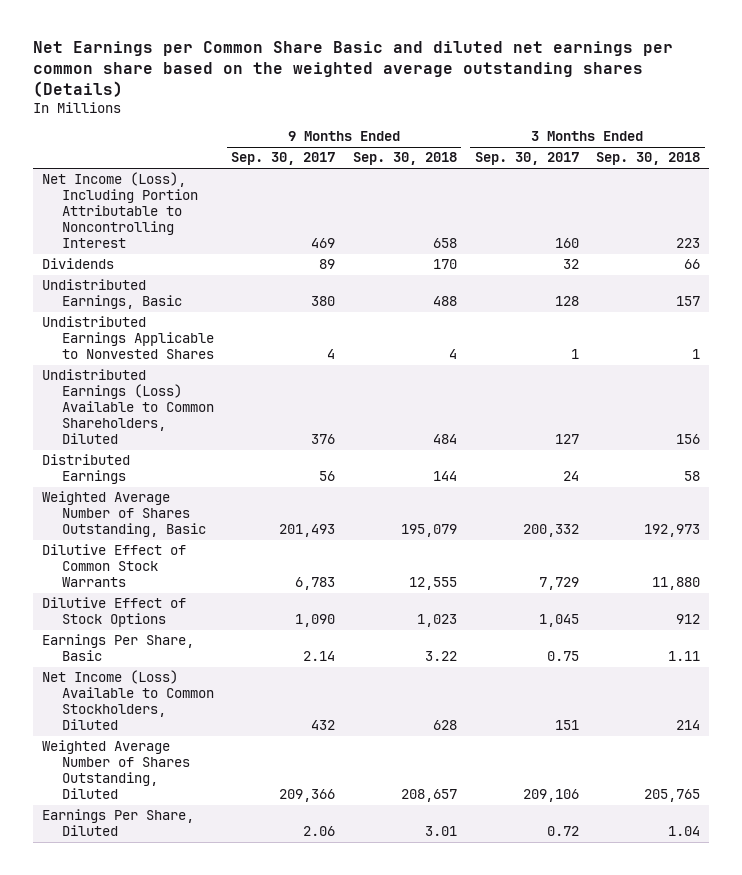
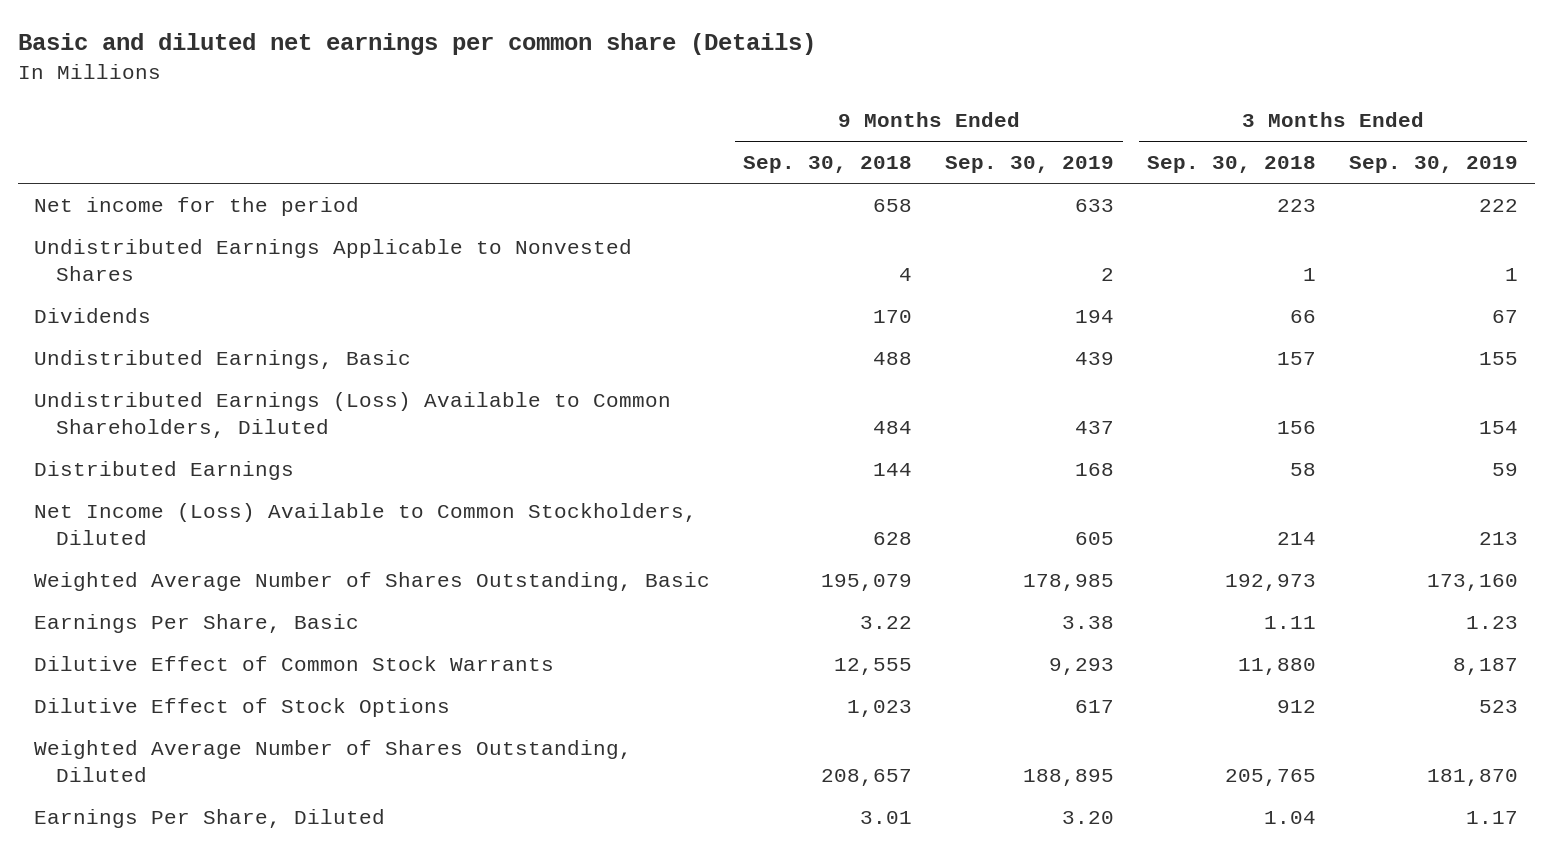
[32,41,673,97] Net Earnings per Common Share Basic and diluted net earnings per common share based on the weighted average outstanding shares (Details) -> [17,33,816,56] Basic and diluted net earnings per common share (Details)
[231,152,336,166] Sep. 30, 2017 -> none
[474,152,579,166] Sep. 30, 2017 -> none
none -> [945,156,1115,174] Sep. 30, 2019
none -> [1349,156,1519,174] Sep. 30, 2019
[41,172,198,249] Net Income (Loss), Including Portion Attributable to Noncontrolling Interest -> [34,196,360,216] Net income for the period
[41,316,214,360] Undistributed Earnings Applicable to Nonvested Shares -> [34,238,633,281] Undistributed Earnings Applicable to Nonvested Shares
[41,670,214,731] Net Income (Loss) Available to Common Stockholders, Diluted -> [34,502,698,545] Net Income (Loss) Available to Common Stockholders, Diluted
[41,634,194,662] Earnings Per Share, Basic -> [34,613,360,633] Earnings Per Share, Basic

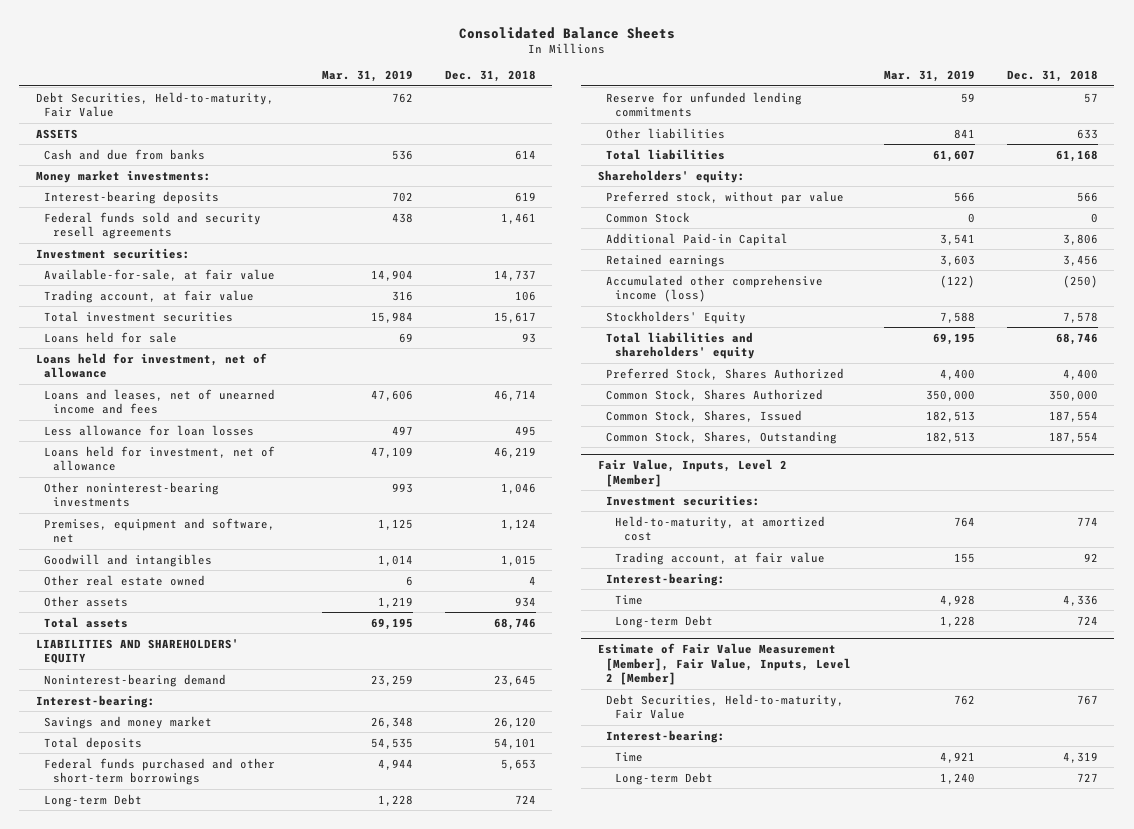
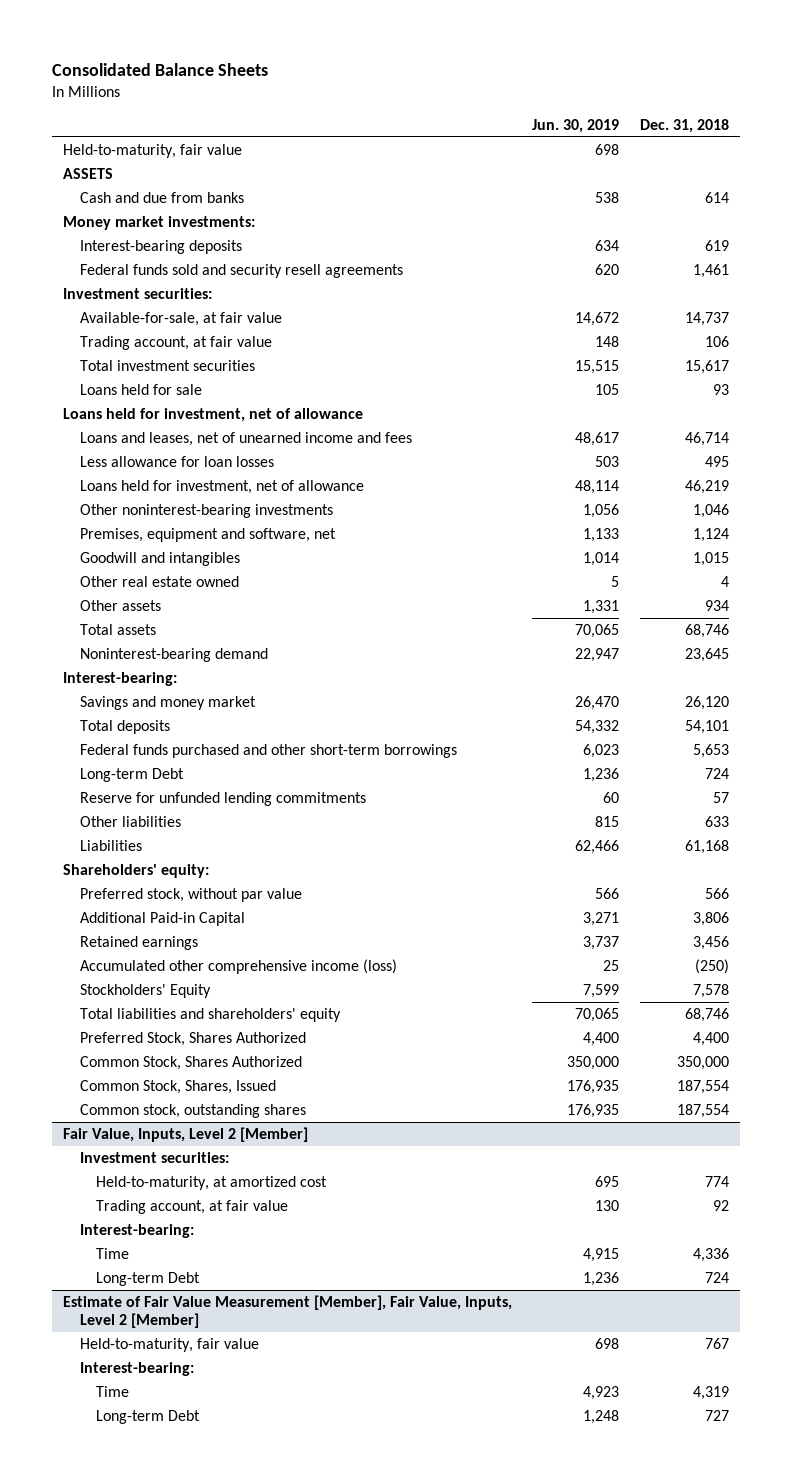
[321,70,413,83] Mar. 31, 2019 -> none
none -> [532,118,620,133] Jun. 30, 2019
[35,91,274,118] Debt Securities, Held-to-maturity, Fair Value -> [62,143,242,158] Held-to-maturity, fair value
[35,638,239,665] LIABILITIES AND SHAREHOLDERS' EQUITY -> none
[606,148,726,160] Total liabilities -> [79,839,142,851] Liabilities
[606,211,691,223] Common Stock -> none
[606,430,838,444] Common Stock, Shares, Outstanding -> [79,1103,306,1118] Common stock, outstanding shares
[606,693,845,720] Debt Securities, Held-to-maturity, Fair Value -> [79,1337,259,1352] Held-to-maturity, fair value

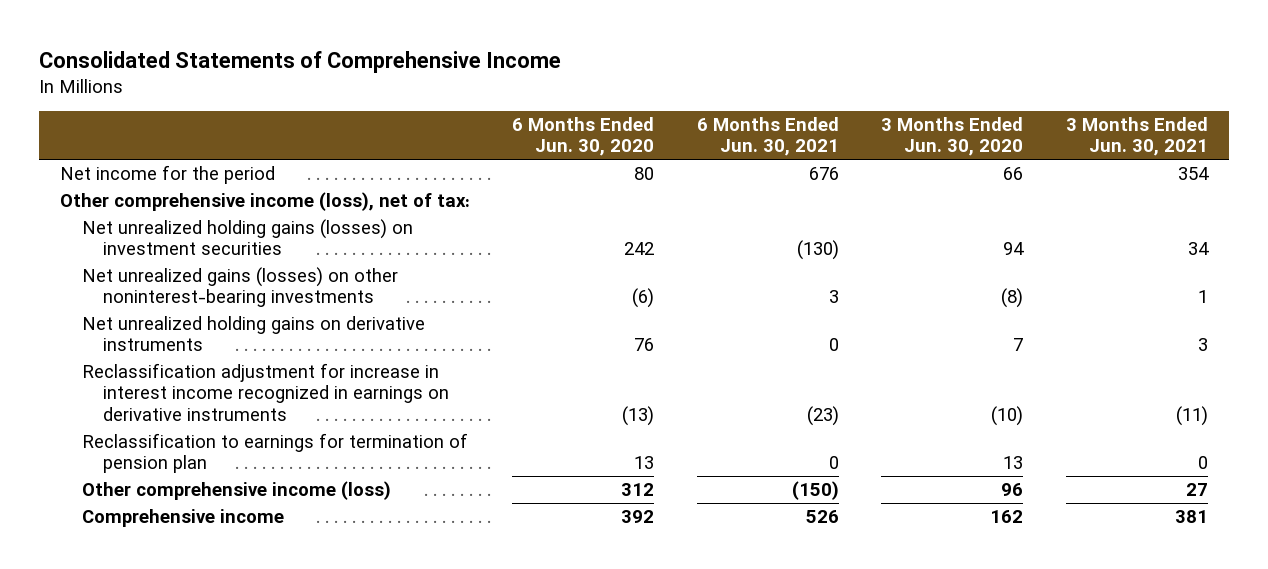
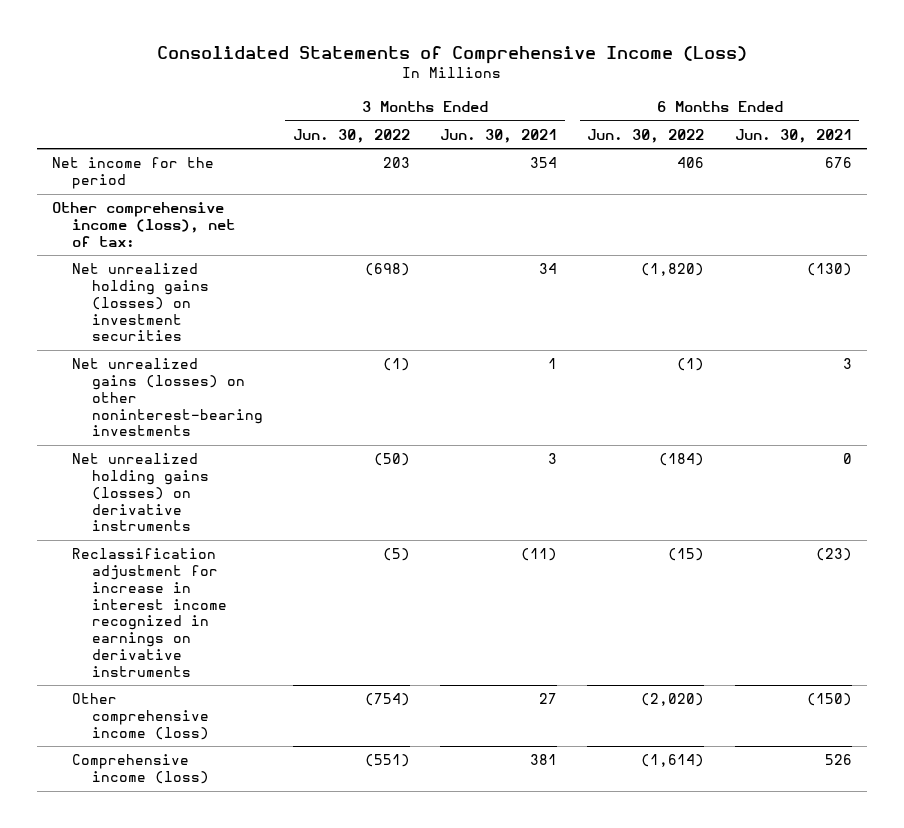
[38,50,561,73] Consolidated Statements of Comprehensive Income -> [157,46,748,65] Consolidated Statements of Comprehensive Income (Loss)
[512,116,655,157] 6 Months Ended Jun. 30, 2020 -> none
[881,116,1024,157] 3 Months Ended Jun. 30, 2020 -> none
none -> [292,128,410,143] Jun. 30, 2022
none -> [587,128,705,143] Jun. 30, 2022
[81,315,425,352] Net unrealized holding gains on derivative instruments -> [72,453,209,532] Net unrealized holding gains (losses) on derivative instruments
[81,432,468,474] Reclassification to earnings for termination of pension plan -> none
[81,508,284,527] Comprehensive income -> [72,754,209,785] Comprehensive income (loss)

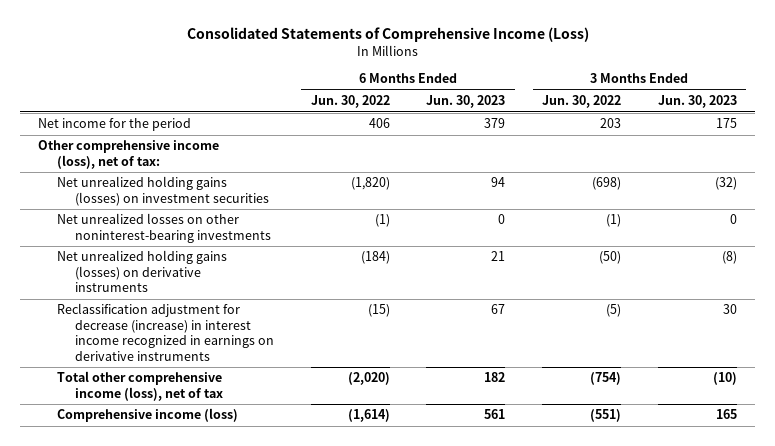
[440,128,558,143] Jun. 30, 2021 -> none
[734,128,852,143] Jun. 30, 2021 -> none
none -> [426,95,506,109] Jun. 30, 2023
none -> [657,95,737,109] Jun. 30, 2023
[72,358,263,437] Net unrealized gains (losses) on other noninterest-bearing investments -> [56,213,271,243] Net unrealized losses on other noninterest-bearing investments
[72,548,227,677] Reclassification adjustment for increase in interest income recognized in earnings on derivative instruments -> [56,303,274,361] Reclassification adjustment for decrease (increase) in interest income recognized in earnings on derivative instruments
[72,693,209,740] Other comprehensive income (loss) -> [56,371,223,401] Total other comprehensive income (loss), net of tax

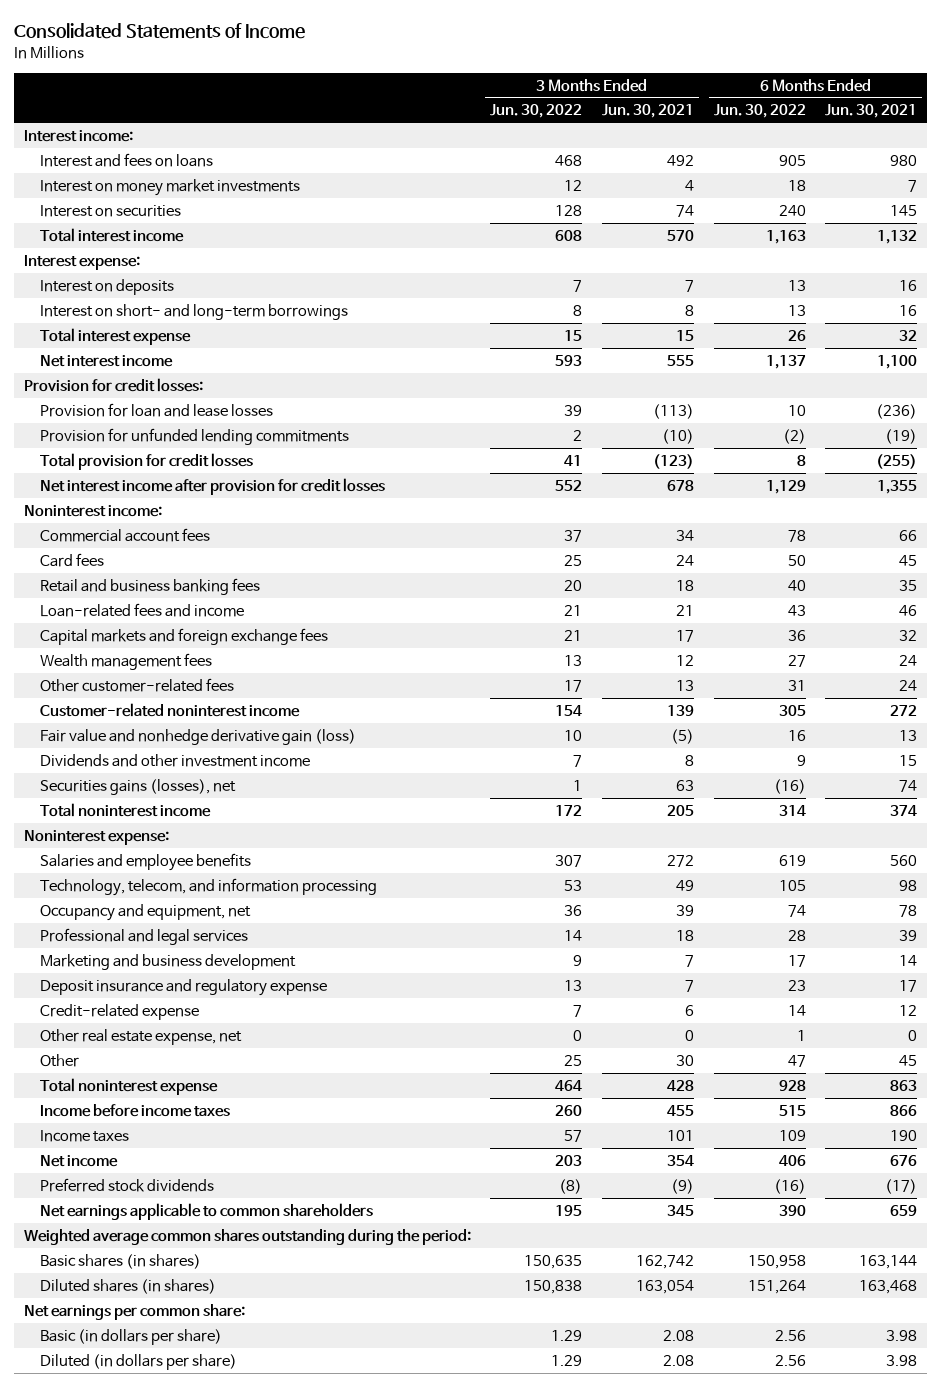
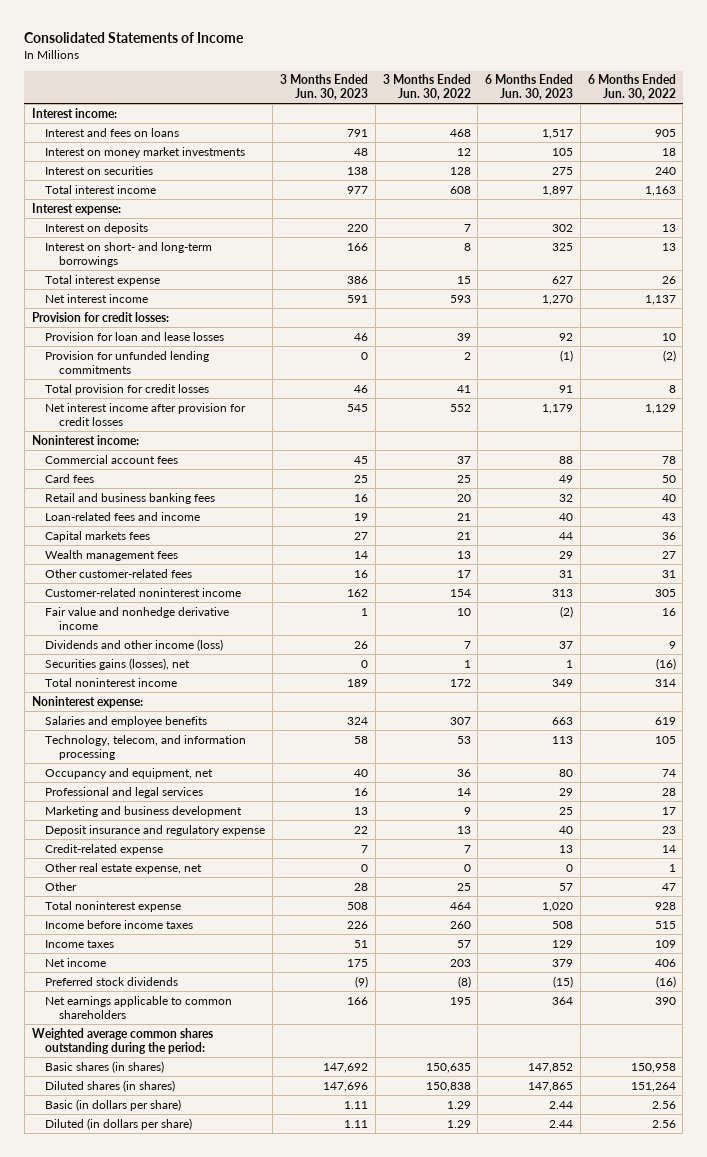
[601,104,694,119] Jun. 30, 2021 -> none
[825,104,918,119] Jun. 30, 2021 -> none
none -> [280,74,369,101] 3 Months Ended Jun. 30, 2023
none -> [485,74,574,101] 6 Months Ended Jun. 30, 2023
[40,627,329,645] Capital markets and foreign exchange fees -> [45,530,151,542] Capital markets fees
[40,728,357,745] Fair value and nonhedge derivative gain (loss) -> [45,606,230,630] Fair value and nonhedge derivative income
[40,753,311,767] Dividends and other investment income -> [45,638,224,651] Dividends and other income (loss)
[23,1303,245,1320] Net earnings per common share: -> none

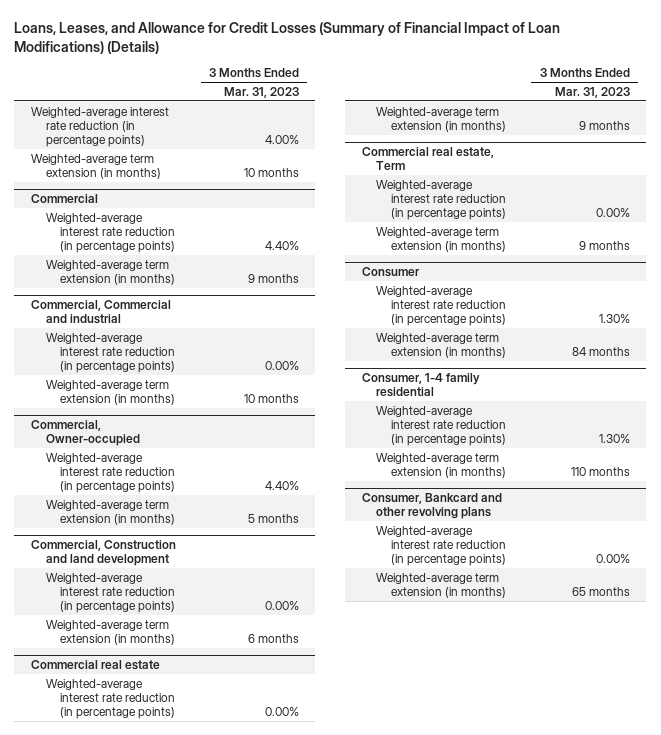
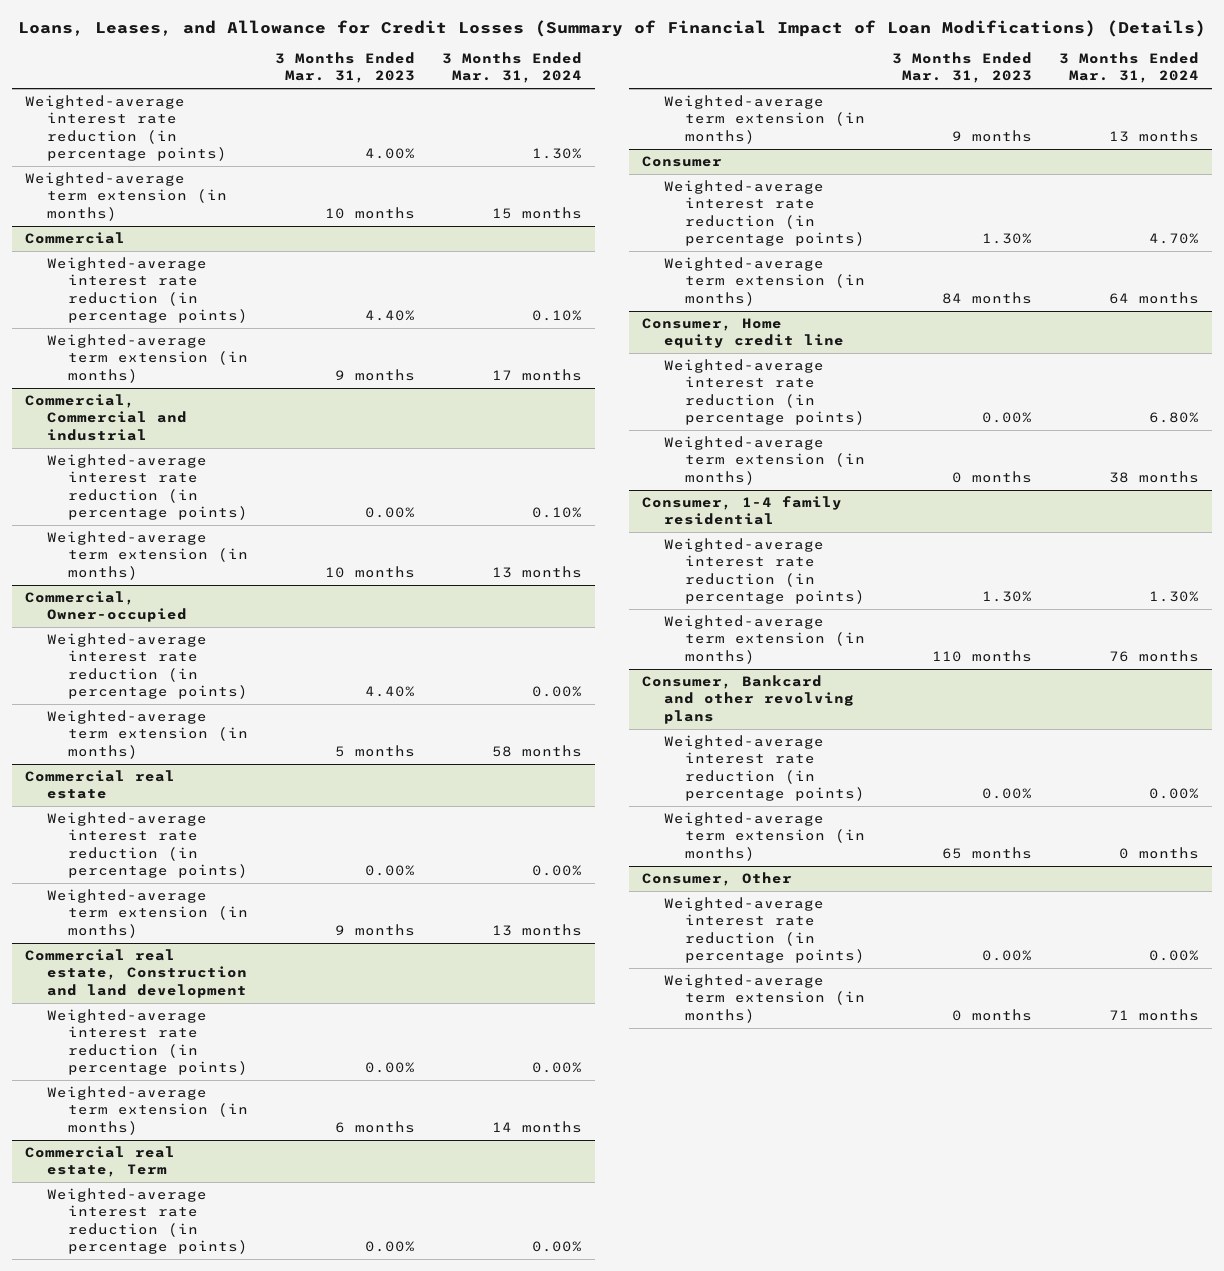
none -> [441,52,582,84] 3 Months Ended Mar. 31, 2024
[30,539,176,567] Commercial, Construction and land development -> none
[45,572,176,614] Weighted-average interest rate reduction (in percentage points) -> none
[45,619,176,645] Weighted-average term extension (in months) -> none
none -> [25,949,247,998] Commercial real estate, Construction and land development
none -> [46,1009,249,1075] Weighted-average interest rate reduction (in percentage points)
none -> [46,1086,249,1135] Weighted-average term extension (in months)
none -> [642,318,844,349] Consumer, Home equity credit line
none -> [663,359,866,425] Weighted-average interest rate reduction (in percentage points)
none -> [663,436,866,485] Weighted-average term extension (in months)
none -> [642,872,793,887] Consumer, Other
none -> [663,897,866,963] Weighted-average interest rate reduction (in percentage points)
none -> [663,974,866,1023] Weighted-average term extension (in months)

